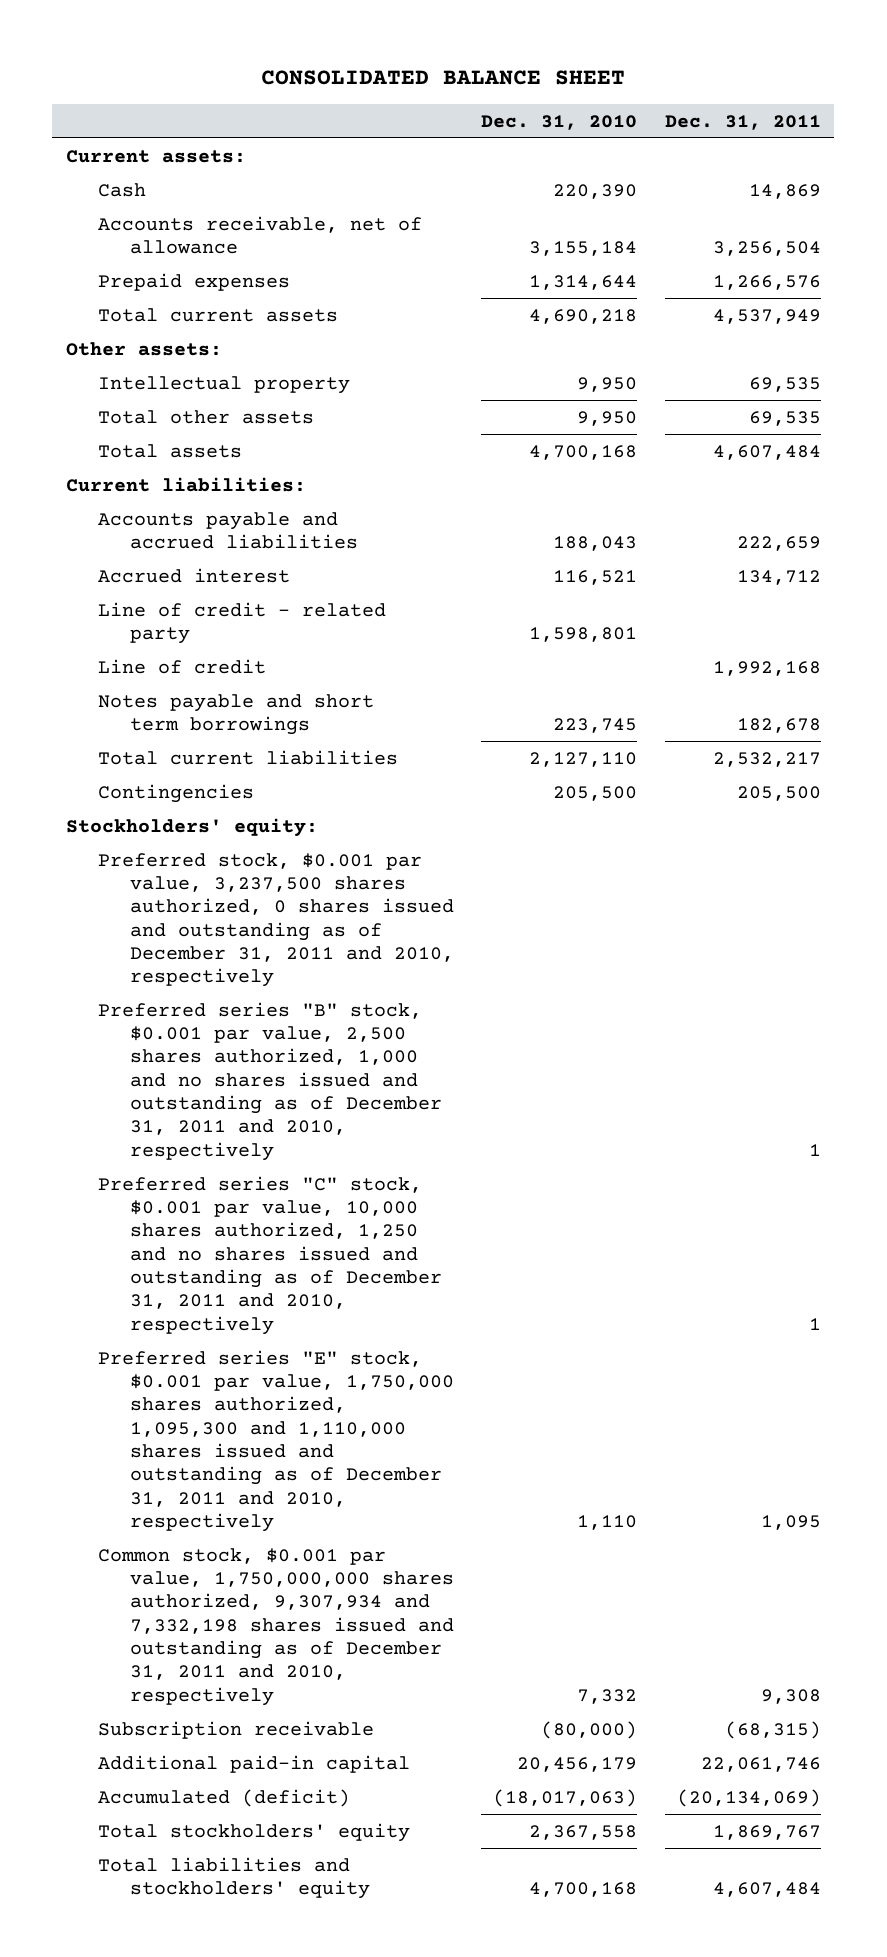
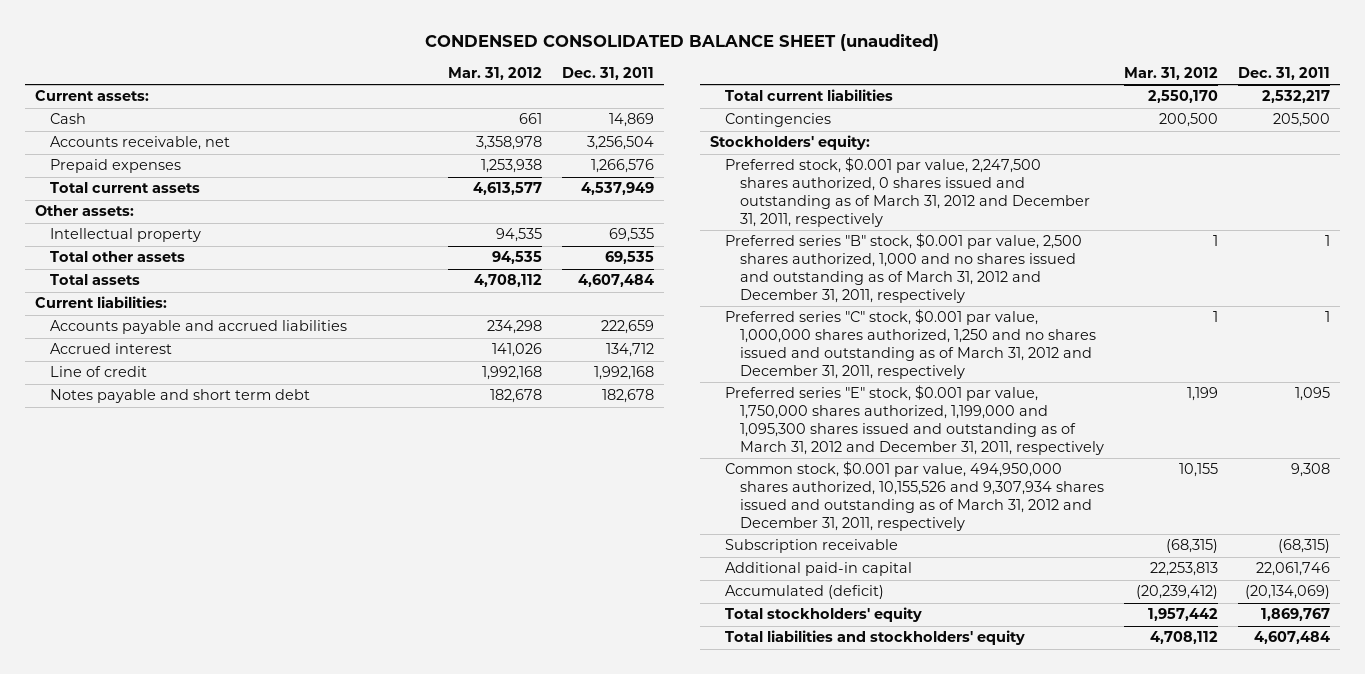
[261,69,626,85] CONSOLIDATED BALANCE SHEET -> [425,34,940,52] CONDENSED CONSOLIDATED BALANCE SHEET (unaudited)
[481,114,638,130] Dec. 31, 2010 -> none
none -> [448,66,543,80] Mar. 31, 2012
[98,215,423,255] Accounts receivable, net of allowance -> [49,136,230,151] Accounts receivable, net
[98,601,387,645] Line of credit - related party -> none
[98,693,375,736] Notes payable and short term borrowings -> [49,389,310,404] Notes payable and short term debt
[98,852,455,988] Preferred stock, $0.001 par value, 3,237,500 shares authorized, 0 shares issued and outstanding as of December 31, 2011 and 2010, respectively -> [725,157,1091,227] Preferred stock, $0.001 par value, 2,247,500 shares authorized, 0 shares issued and outstanding as of March 31, 2012 and December 31, 2011, respectively
[98,1001,443,1161] Preferred series "B" stock, $0.001 par value, 2,500 shares authorized, 1,000 and no shares issued and outstanding as of December 31, 2011 and 2010, respectively -> [725,233,1083,303] Preferred series "B" stock, $0.001 par value, 2,500 shares authorized, 1,000 and no shares issued and outstanding as of March 31, 2012 and December 31, 2011, respectively
[98,1175,443,1335] Preferred series "C" stock, $0.001 par value, 10,000 shares authorized, 1,250 and no shares issued and outstanding as of December 31, 2011 and 2010, respectively -> [725,309,1097,379] Preferred series "C" stock, $0.001 par value, 1,000,000 shares authorized, 1,250 and no shares issued and outstanding as of March 31, 2012 and December 31, 2011, respectively
[98,1349,455,1532] Preferred series "E" stock, $0.001 par value, 1,750,000 shares authorized, 1,095,300 and 1,110,000 shares issued and outstanding as of December 31, 2011 and 2010, respectively -> [725,385,1105,455] Preferred series "E" stock, $0.001 par value, 1,750,000 shares authorized, 1,199,000 and 1,095,300 shares issued and outstanding as of March 31, 2012 and December 31, 2011, respectively
[98,1547,455,1706] Common stock, $0.001 par value, 1,750,000,000 shares authorized, 9,307,934 and 7,332,198 shares issued and outstanding as of December 31, 2011 and 2010, respectively -> [725,461,1105,531] Common stock, $0.001 par value, 494,950,000 shares authorized, 10,155,526 and 9,307,934 shares issued and outstanding as of March 31, 2012 and December 31, 2011, respectively

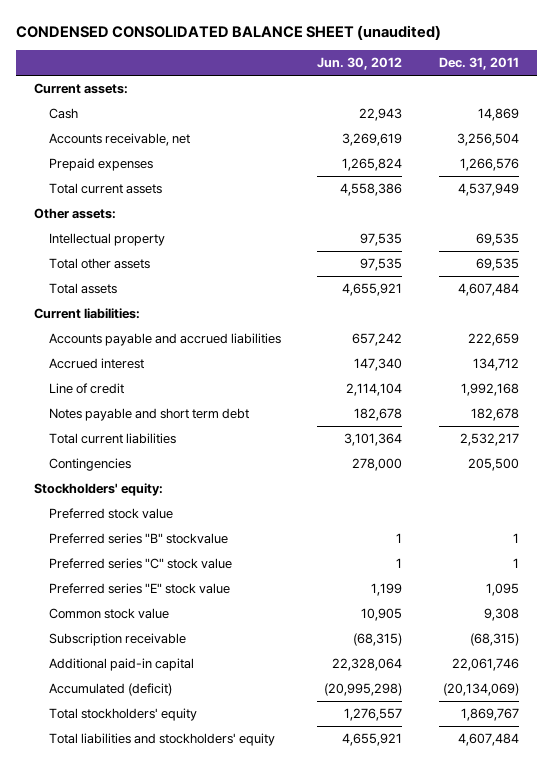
[448,66,543,80] Mar. 31, 2012 -> none
none -> [317,57,403,71] Jun. 30, 2012
[725,157,1091,227] Preferred stock, $0.001 par value, 2,247,500 shares authorized, 0 shares issued and outstanding as of March 31, 2012 and December 31, 2011, respectively -> [49,508,174,520] Preferred stock value
[725,233,1083,303] Preferred series "B" stock, $0.001 par value, 2,500 shares authorized, 1,000 and no shares issued and outstanding as of March 31, 2012 and December 31, 2011, respectively -> [49,533,229,545] Preferred series "B" stockvalue
[725,309,1097,379] Preferred series "C" stock, $0.001 par value, 1,000,000 shares authorized, 1,250 and no shares issued and outstanding as of March 31, 2012 and December 31, 2011, respectively -> [49,558,233,570] Preferred series "C" stock value
[725,385,1105,455] Preferred series "E" stock, $0.001 par value, 1,750,000 shares authorized, 1,199,000 and 1,095,300 shares issued and outstanding as of March 31, 2012 and December 31, 2011, respectively -> [49,583,231,595] Preferred series "E" stock value
[725,461,1105,531] Common stock, $0.001 par value, 494,950,000 shares authorized, 10,155,526 and 9,307,934 shares issued and outstanding as of March 31, 2012 and December 31, 2011, respectively -> [49,608,170,620] Common stock value

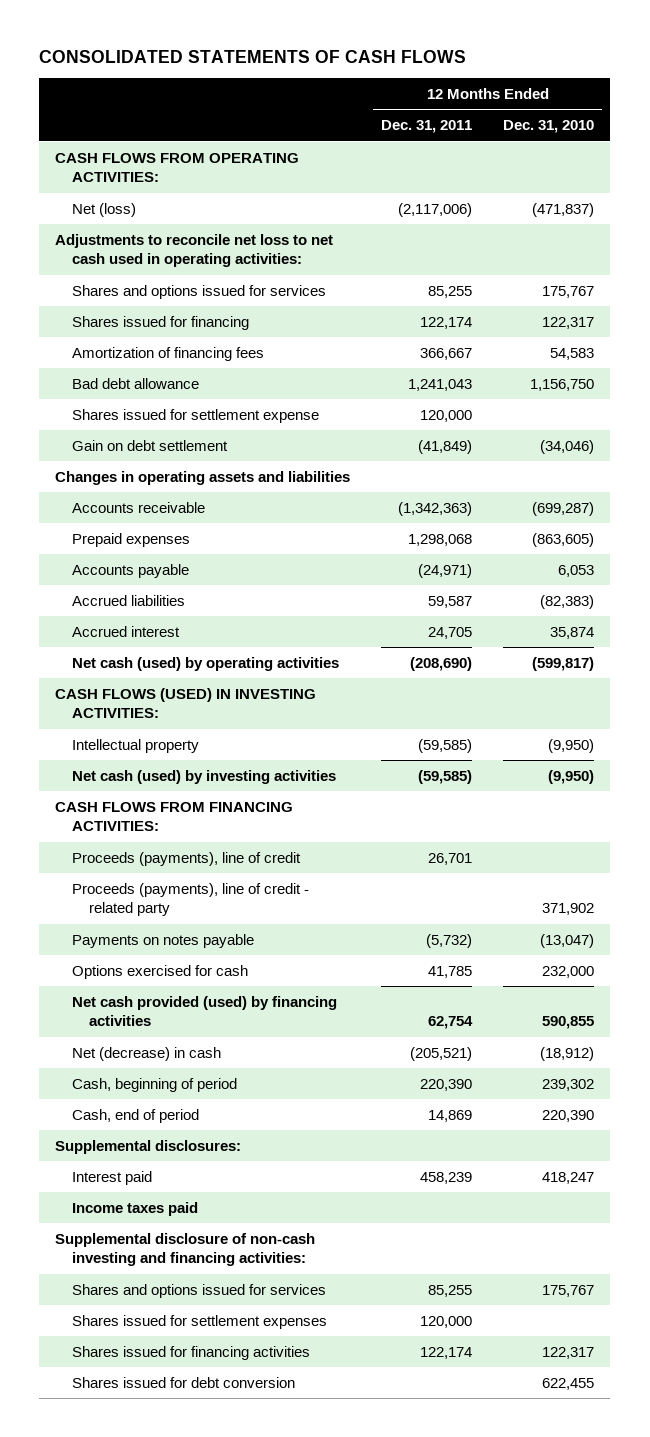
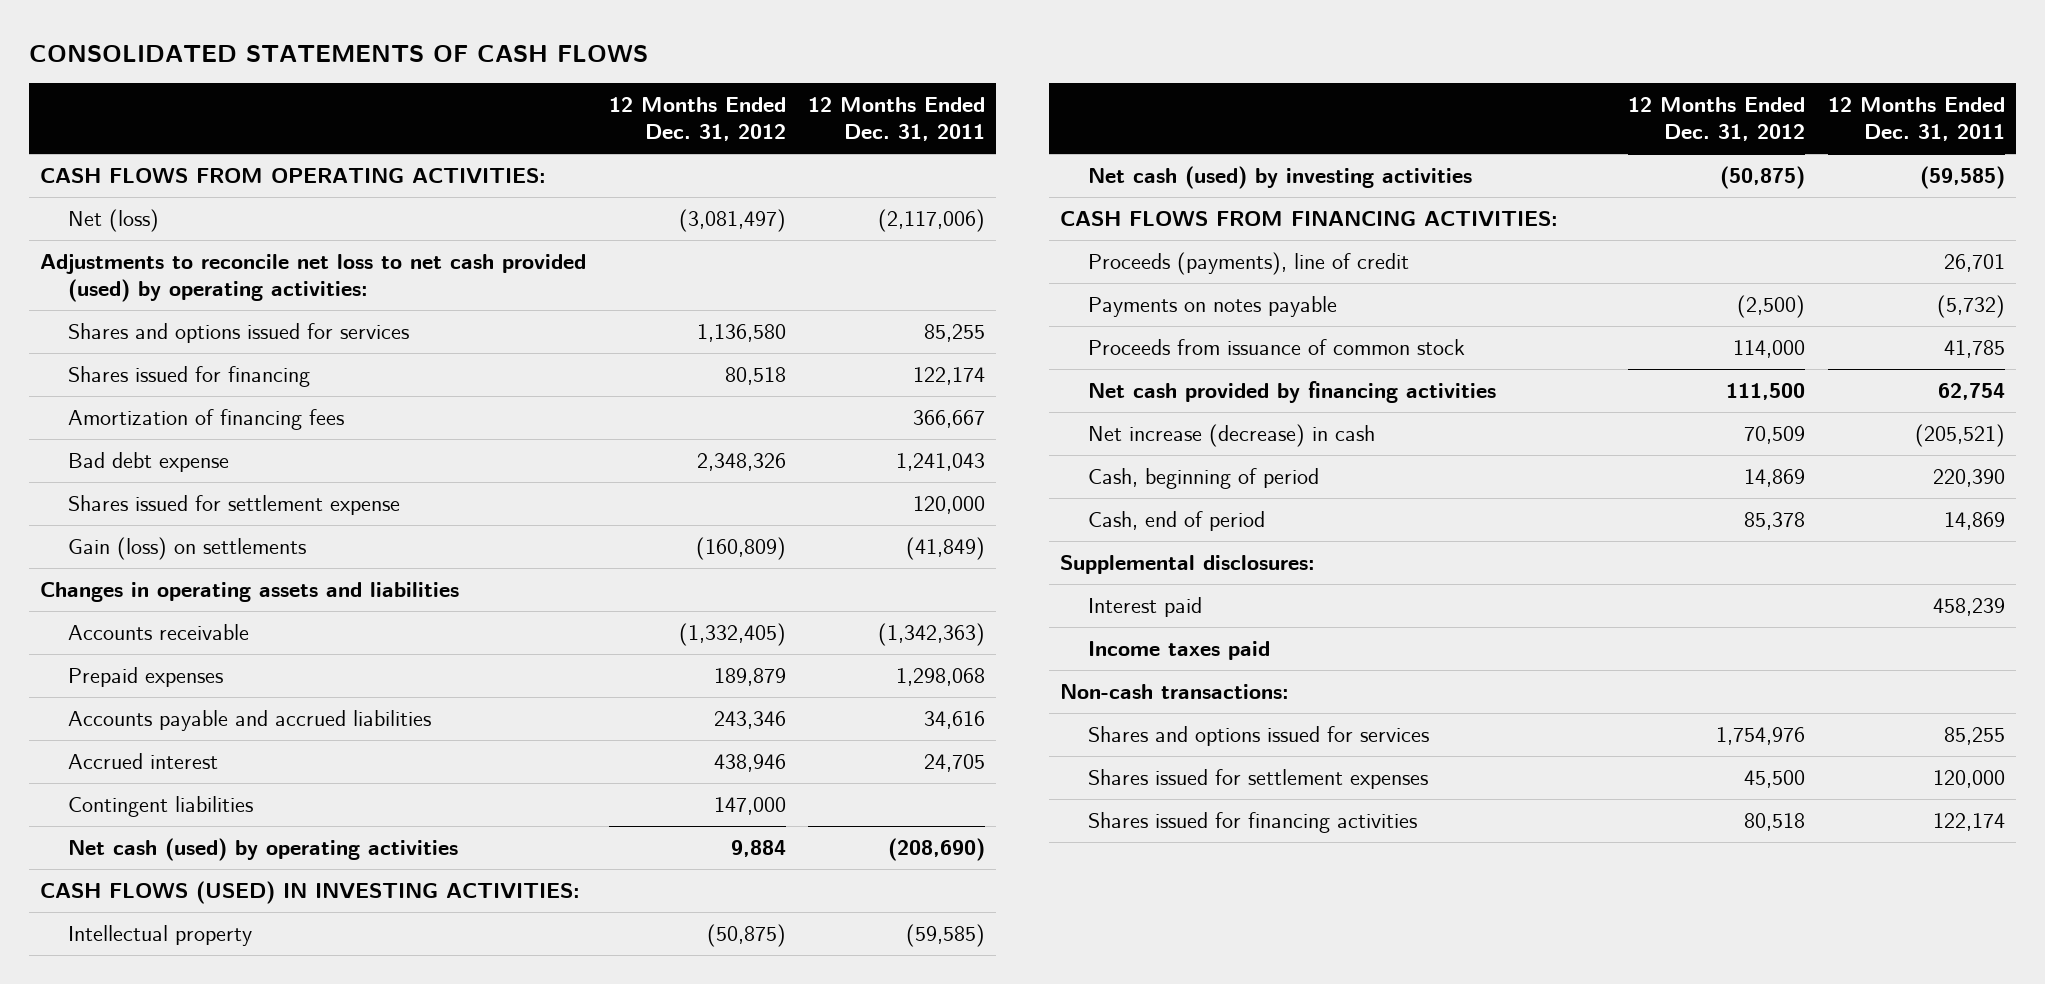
[503,120,595,134] Dec. 31, 2010 -> none
none -> [608,97,786,142] 12 Months Ended Dec. 31, 2012
[55,233,334,268] Adjustments to reconcile net loss to net cash used in operating activities: -> [40,253,587,302] Adjustments to reconcile net loss to net cash provided (used) by operating activities:
[72,377,200,389] Bad debt allowance -> [68,451,230,472] Bad debt expense
[72,439,229,451] Gain on debt settlement -> [68,536,307,560] Gain (loss) on settlements
[72,563,190,578] Accounts payable -> none
[72,594,186,606] Accrued liabilities -> none
none -> [68,709,432,731] Accounts payable and accrued liabilities
none -> [68,795,254,817] Contingent liabilities
[72,882,310,917] Proceeds (payments), line of credit - related party -> none
[72,964,249,979] Options exercised for cash -> [1087,338,1465,355] Proceeds from issuance of common stock
[72,995,338,1027] Net cash provided (used) by financing activities -> [1087,380,1496,403] Net cash provided by financing activities
[72,1046,222,1061] Net (decrease) in cash -> [1087,423,1375,447] Net increase (decrease) in cash
[55,1232,316,1267] Supplemental disclosure of non-cash investing and financing activities: -> none
none -> [1060,683,1290,699] Non-cash transactions:
[72,1376,296,1388] Shares issued for debt conversion -> none

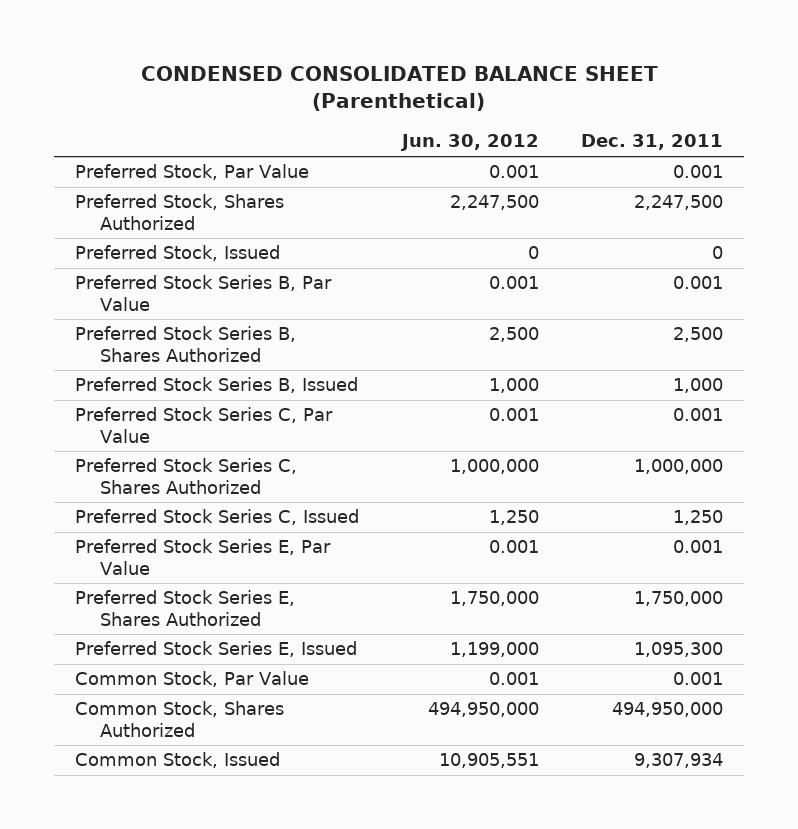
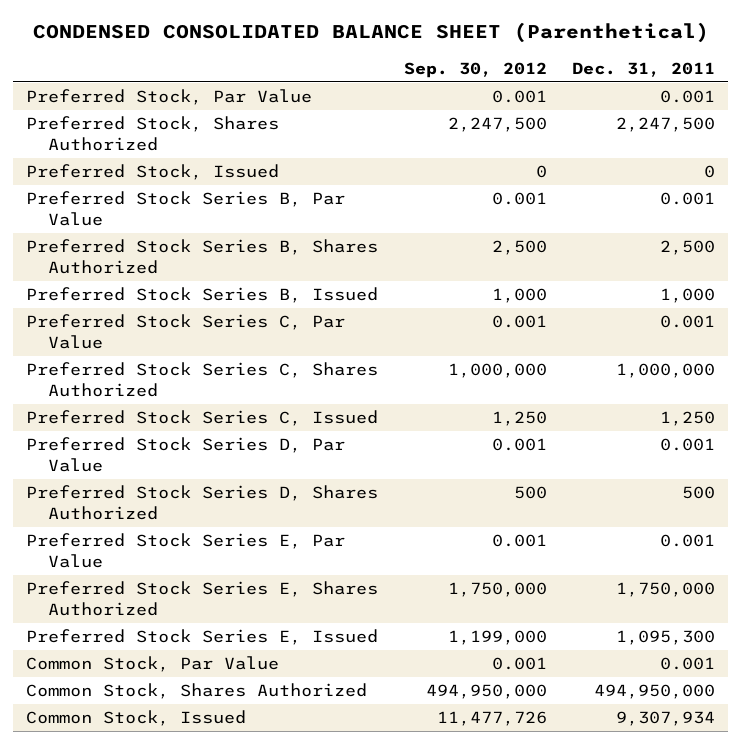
[399,134,539,152] Jun. 30, 2012 -> none
none -> [403,61,547,78] Sep. 30, 2012
none -> [26,437,346,472] Preferred Stock Series D, Par Value
none -> [26,485,379,520] Preferred Stock Series D, Shares Authorized

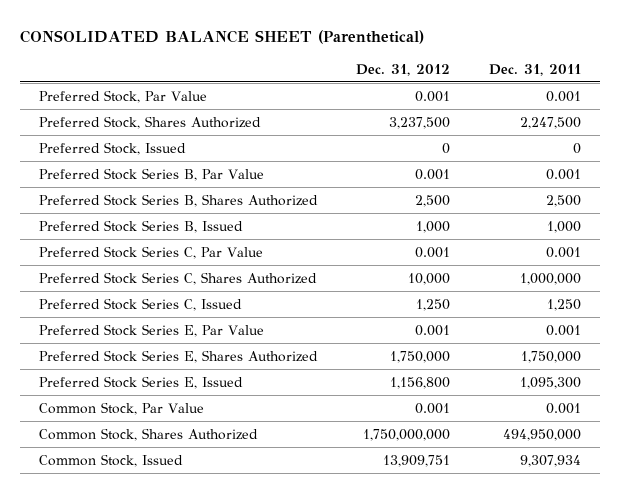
[32,22,709,44] CONDENSED CONSOLIDATED BALANCE SHEET (Parenthetical) -> [20,29,425,44] CONSOLIDATED BALANCE SHEET (Parenthetical)
[403,61,547,78] Sep. 30, 2012 -> none
none -> [356,63,451,76] Dec. 31, 2012
[26,437,346,472] Preferred Stock Series D, Par Value -> none
[26,485,379,520] Preferred Stock Series D, Shares Authorized -> none

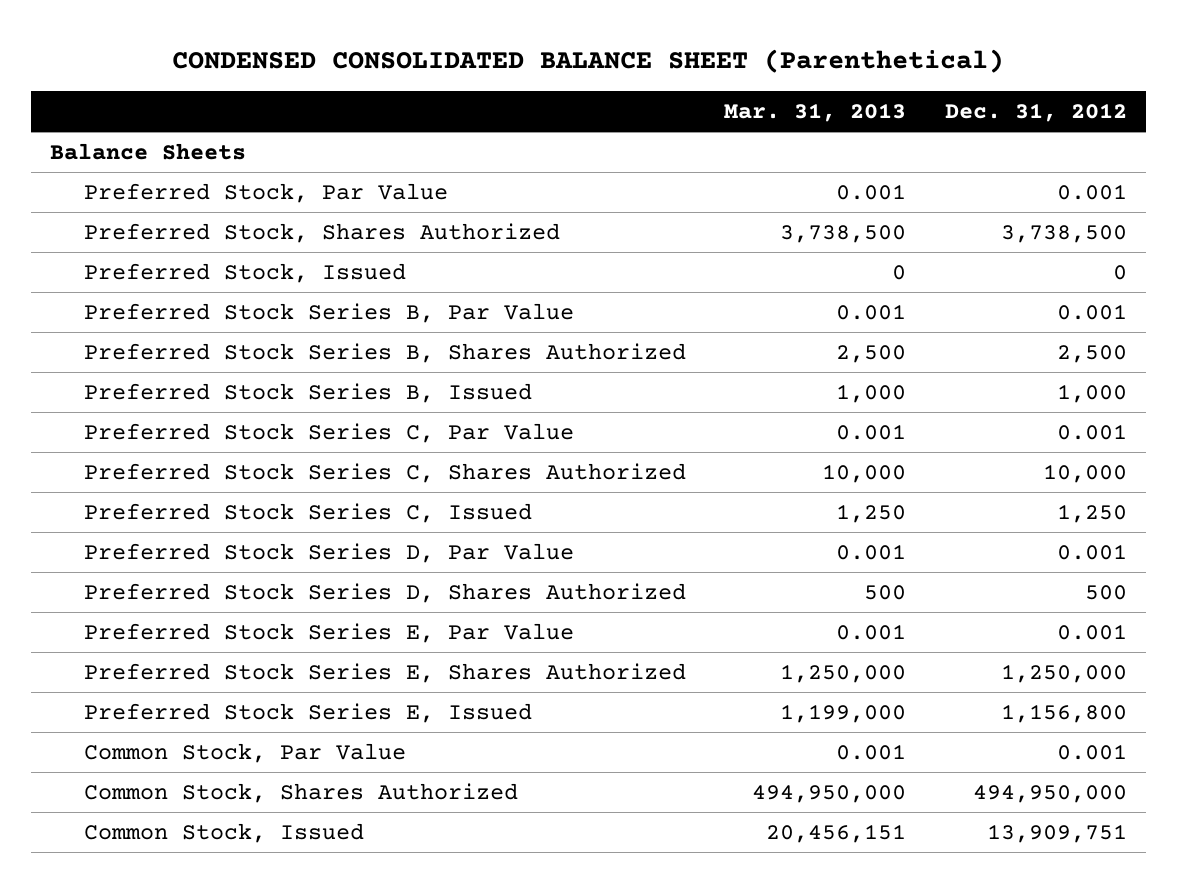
[20,29,425,44] CONSOLIDATED BALANCE SHEET (Parenthetical) -> [172,48,1005,73] CONDENSED CONSOLIDATED BALANCE SHEET (Parenthetical)
[488,63,581,76] Dec. 31, 2011 -> none
none -> [724,102,907,122] Mar. 31, 2013
none -> [50,142,247,160] Balance Sheets
[389,116,451,129] 3,237,500 -> [1000,224,1127,243] 3,738,500
none -> [84,542,575,563] Preferred Stock Series D, Par Value
none -> [84,582,687,603] Preferred Stock Series D, Shares Authorized
[390,350,451,363] 1,750,000 -> [1000,663,1127,683] 1,250,000
[363,428,451,441] 1,750,000,000 -> [972,784,1127,803] 494,950,000

